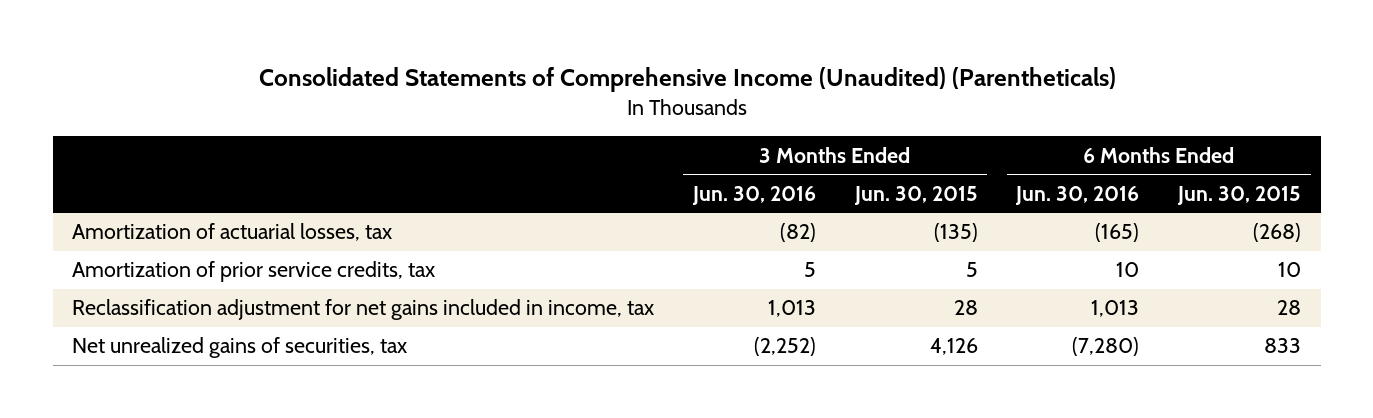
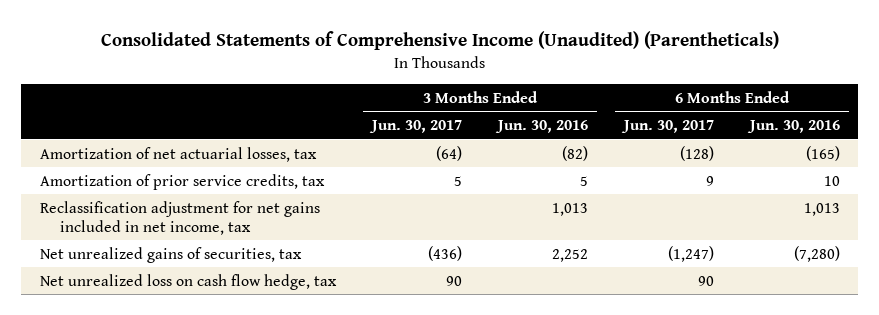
[853,185,978,205] Jun. 30, 2015 -> none
[1177,185,1302,205] Jun. 30, 2015 -> none
none -> [368,119,462,133] Jun. 30, 2017
none -> [620,119,714,133] Jun. 30, 2017
[72,223,393,242] Amortization of actuarial losses, tax -> [39,146,317,162] Amortization of net actuarial losses, tax
[72,299,655,321] Reclassification adjustment for net gains included in income, tax -> [39,200,320,235] Reclassification adjustment for net gains included in net income, tax
[753,337,816,357] (2,252) -> [551,248,588,262] 2,252
none -> [39,273,337,290] Net unrealized loss on cash flow hedge, tax

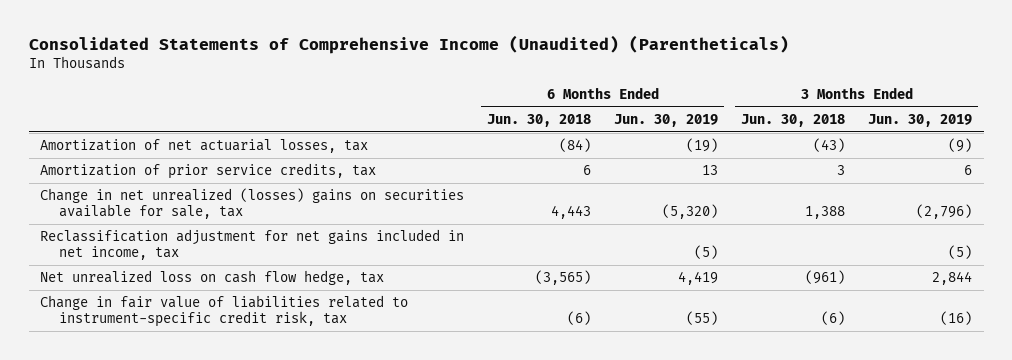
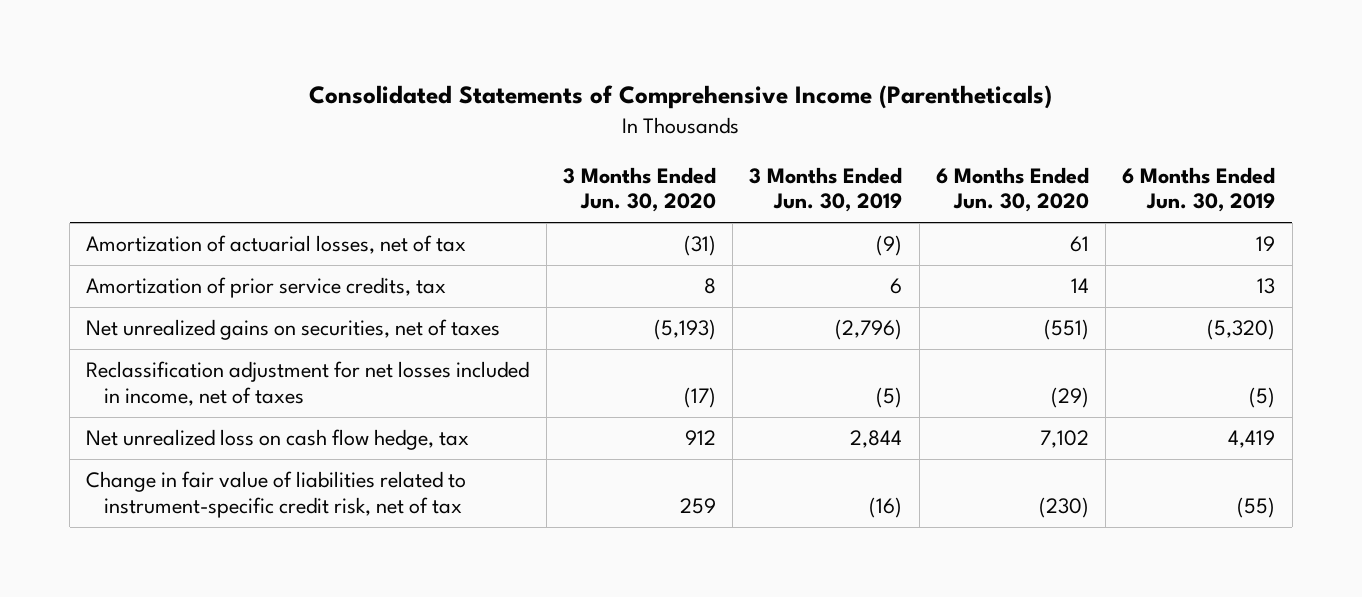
[28,34,789,54] Consolidated Statements of Comprehensive Income (Unaudited) (Parentheticals) -> [308,85,1052,110] Consolidated Statements of Comprehensive Income (Parentheticals)
[487,114,592,128] Jun. 30, 2018 -> none
[741,114,846,128] Jun. 30, 2018 -> none
none -> [562,167,716,213] 3 Months Ended Jun. 30, 2020
none -> [935,167,1089,213] 6 Months Ended Jun. 30, 2020
[40,139,369,154] Amortization of net actuarial losses, tax -> [86,235,467,255] Amortization of actuarial losses, net of tax
[686,138,719,153] (19) -> [1256,236,1276,252] 19
[40,188,465,220] Change in net unrealized (losses) gains on securities available for sale, tax -> [86,319,501,341] Net unrealized gains on securities, net of taxes
[40,229,465,261] Reclassification adjustment for net gains included in net income, tax -> [86,361,530,406] Reclassification adjustment for net losses included in income, net of taxes
[40,295,409,328] Change in fair value of liabilities related to instrument-specific credit risk, tax -> [86,471,467,518] Change in fair value of liabilities related to instrument-specific credit risk, net of tax

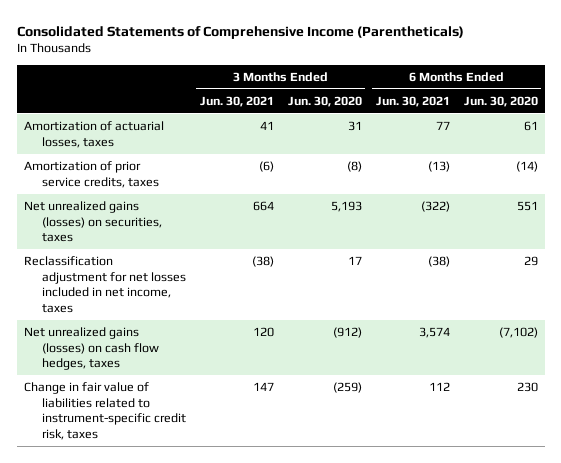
[749,167,903,213] 3 Months Ended Jun. 30, 2019 -> none
[1122,167,1276,213] 6 Months Ended Jun. 30, 2019 -> none
none -> [199,95,274,107] Jun. 30, 2021
none -> [375,95,450,107] Jun. 30, 2021
[86,235,467,255] Amortization of actuarial losses, net of tax -> [23,120,164,148] Amortization of actuarial losses, taxes
[683,235,716,257] (31) -> [347,120,362,131] 31
[86,277,447,299] Amortization of prior service credits, tax -> [23,160,160,188] Amortization of prior service credits, taxes
[703,278,716,295] 8 -> [346,160,362,172] (8)
[1070,278,1089,294] 14 -> [515,160,538,172] (14)
[86,319,501,341] Net unrealized gains on securities, net of taxes -> [23,200,163,243] Net unrealized gains (losses) on securities, taxes
[653,319,716,341] (5,193) -> [330,200,362,212] 5,193
[1043,319,1089,341] (551) -> [516,200,538,211] 551
[86,361,530,406] Reclassification adjustment for net losses included in income, net of taxes -> [23,255,187,314] Reclassification adjustment for net losses included in net income, taxes
[683,386,716,408] (17) -> [347,255,362,265] 17
[1050,386,1089,408] (29) -> [523,255,538,266] 29
[86,429,470,451] Net unrealized loss on cash flow hedge, tax -> [23,326,160,371] Net unrealized gains (losses) on cash flow hedges, taxes
[684,430,716,446] 912 -> [332,326,362,338] (912)
[1039,430,1089,449] 7,102 -> [498,326,538,338] (7,102)
[86,471,467,518] Change in fair value of liabilities related to instrument-specific credit risk, net of tax -> [23,381,187,441] Change in fair value of liabilities related to instrument-specific credit risk, taxes
[679,497,716,514] 259 -> [332,381,362,393] (259)
[1038,496,1089,518] (230) -> [516,381,538,392] 230

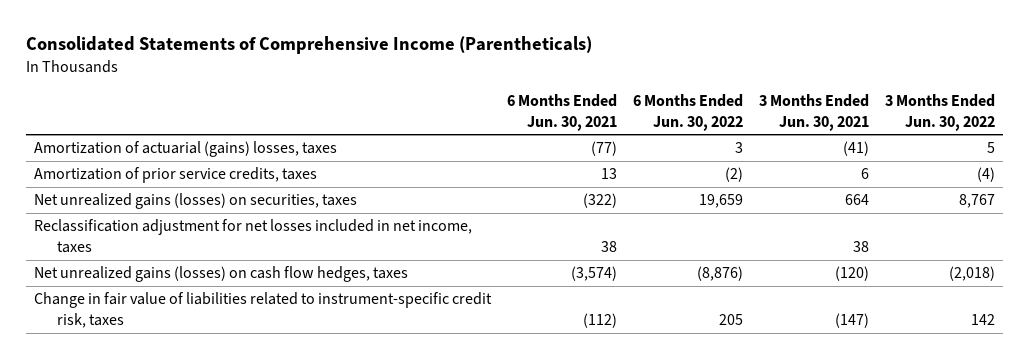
[287,95,362,107] Jun. 30, 2020 -> none
[463,95,538,107] Jun. 30, 2020 -> none
none -> [632,94,743,131] 6 Months Ended Jun. 30, 2022
none -> [884,94,995,131] 3 Months Ended Jun. 30, 2022
[23,120,164,148] Amortization of actuarial losses, taxes -> [33,141,337,158] Amortization of actuarial (gains) losses, taxes
[259,120,274,130] 41 -> [842,141,869,157] (41)
[435,120,450,130] 77 -> [590,141,617,157] (77)
[258,160,274,172] (6) -> [860,168,869,180] 6
[427,160,450,172] (13) -> [600,168,617,180] 13
[251,255,274,267] (38) -> [852,240,869,252] 38
[427,255,450,267] (38) -> [600,240,617,252] 38
[252,326,274,337] 120 -> [834,266,869,282] (120)
[418,326,450,338] 3,574 -> [570,266,617,282] (3,574)
[252,381,274,391] 147 -> [834,312,869,328] (147)
[428,381,450,391] 112 -> [582,312,617,328] (112)

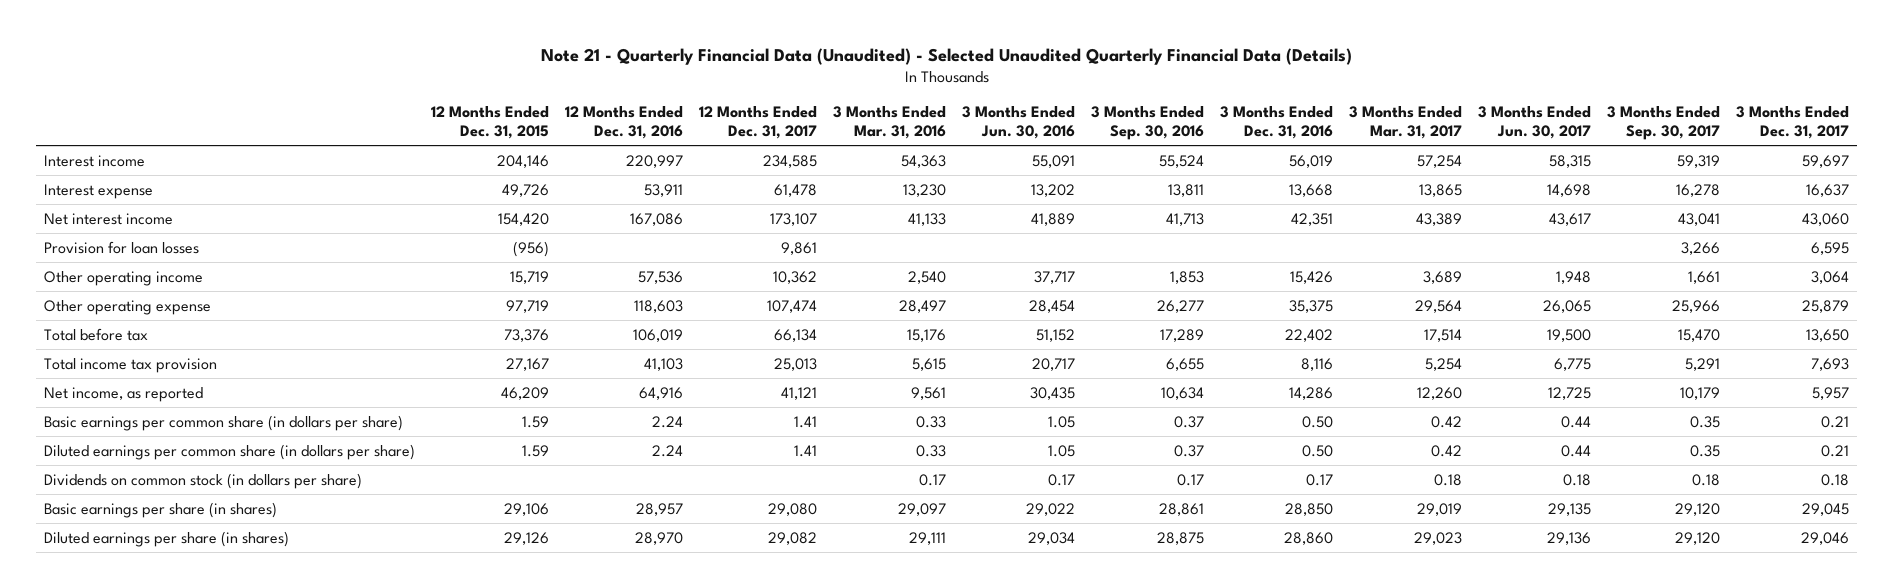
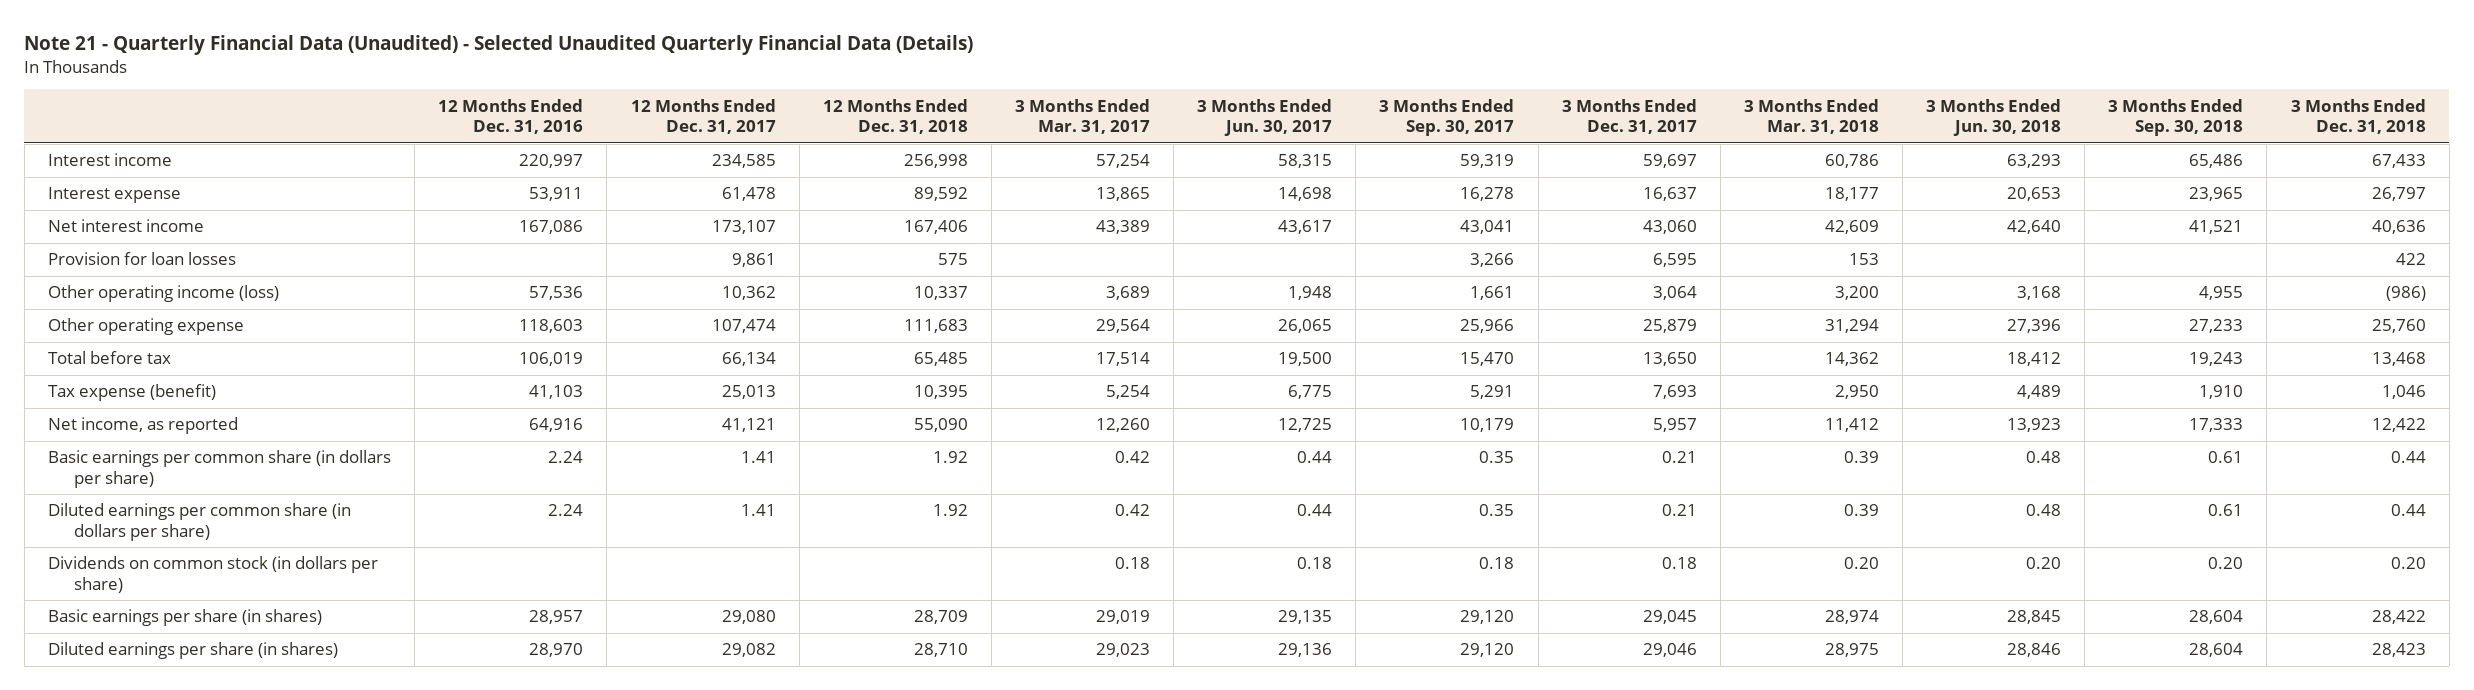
[431,106,550,140] 12 Months Ended Dec. 31, 2015 -> none
[833,106,947,140] 3 Months Ended Mar. 31, 2016 -> none
[962,106,1076,140] 3 Months Ended Jun. 30, 2016 -> none
[1091,106,1205,141] 3 Months Ended Sep. 30, 2016 -> none
[1219,106,1333,140] 3 Months Ended Dec. 31, 2016 -> none
none -> [822,98,968,135] 12 Months Ended Dec. 31, 2018
none -> [1743,98,1879,135] 3 Months Ended Mar. 31, 2018
none -> [1926,98,2062,137] 3 Months Ended Jun. 30, 2018
none -> [2108,98,2244,137] 3 Months Ended Sep. 30, 2018
none -> [2290,98,2426,135] 3 Months Ended Dec. 31, 2018
[44,270,204,286] Other operating income -> [48,285,280,303] Other operating income (loss)
[44,357,218,373] Total income tax provision -> [48,384,217,402] Tax expense (benefit)

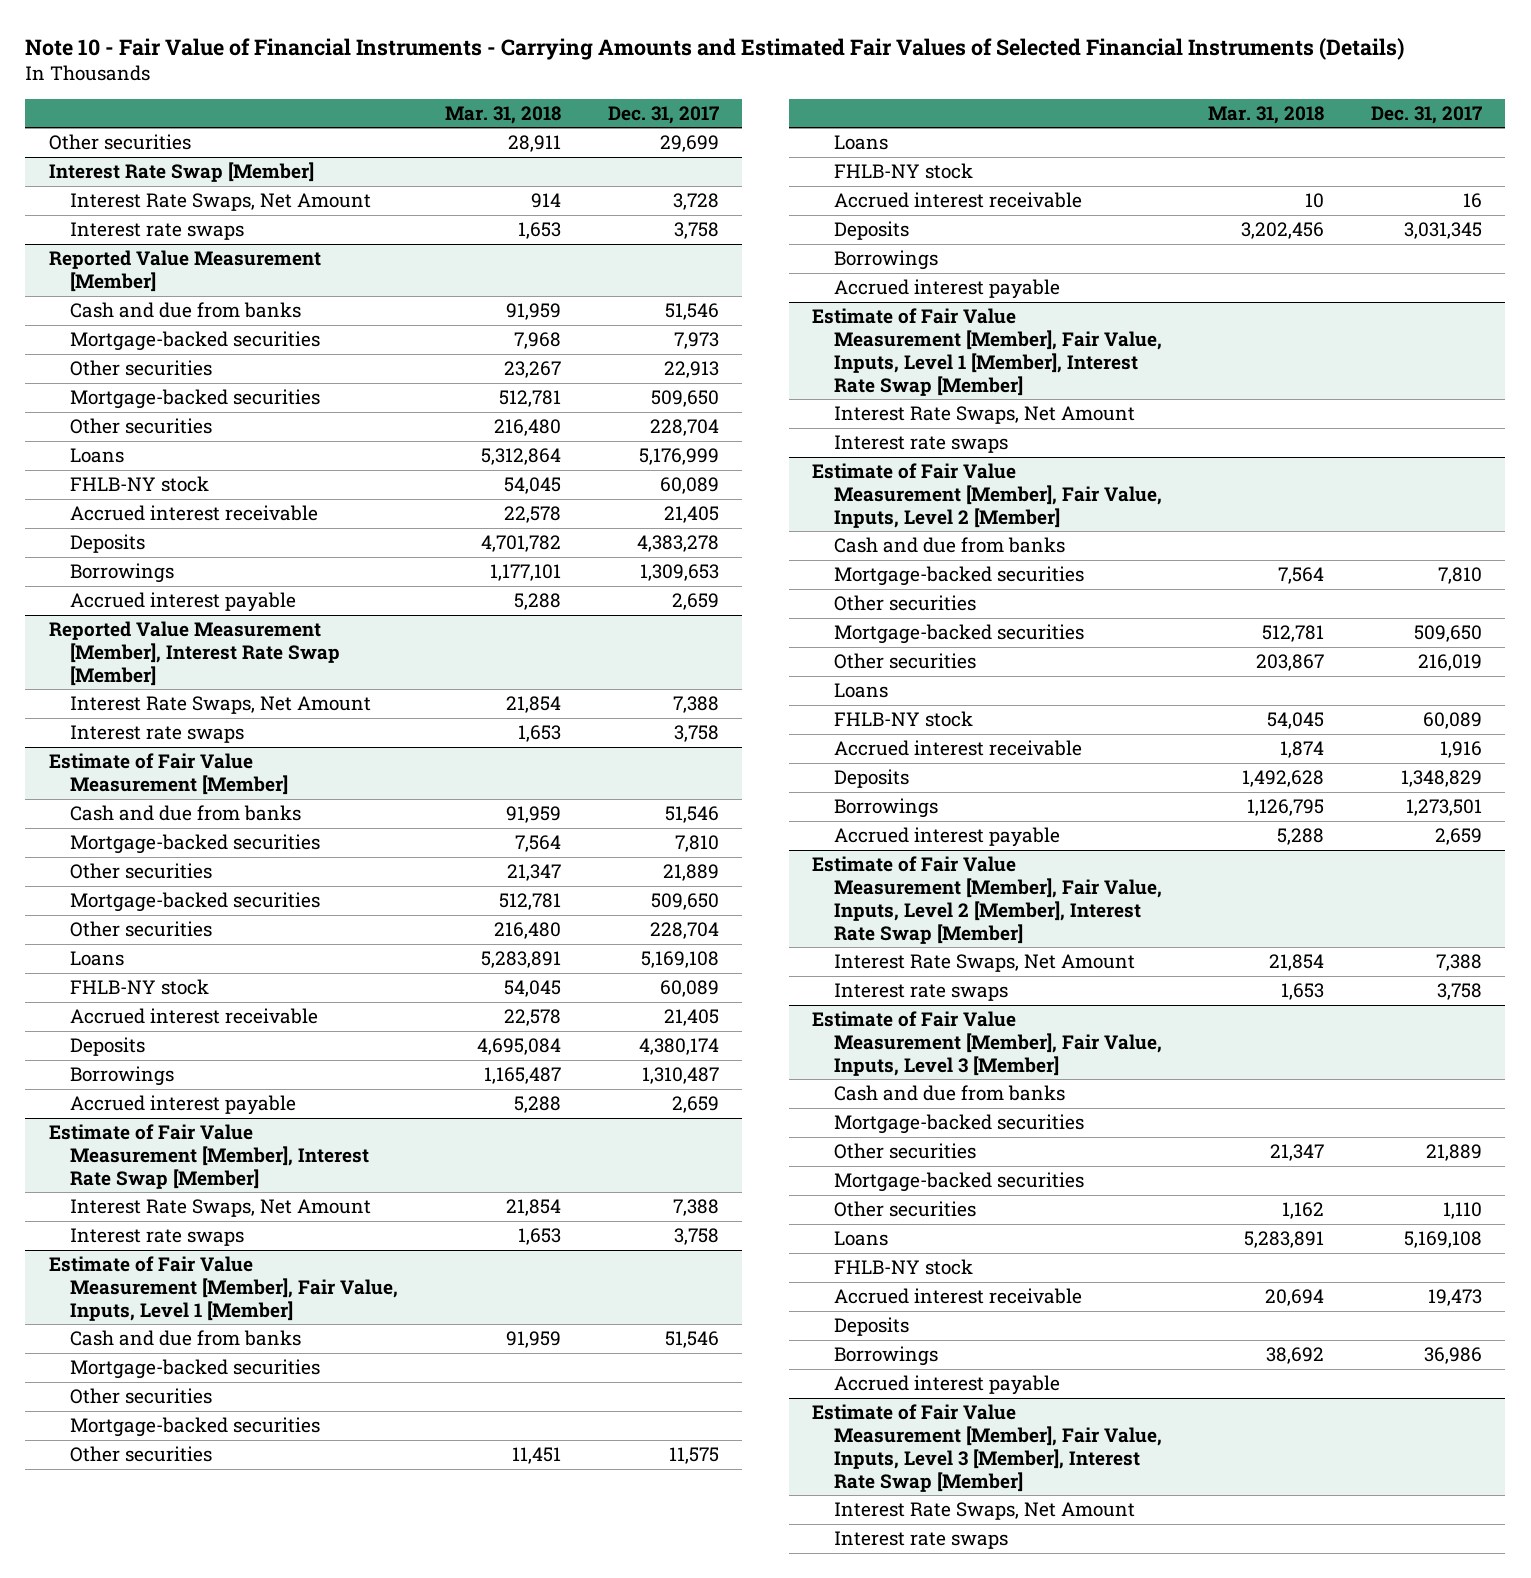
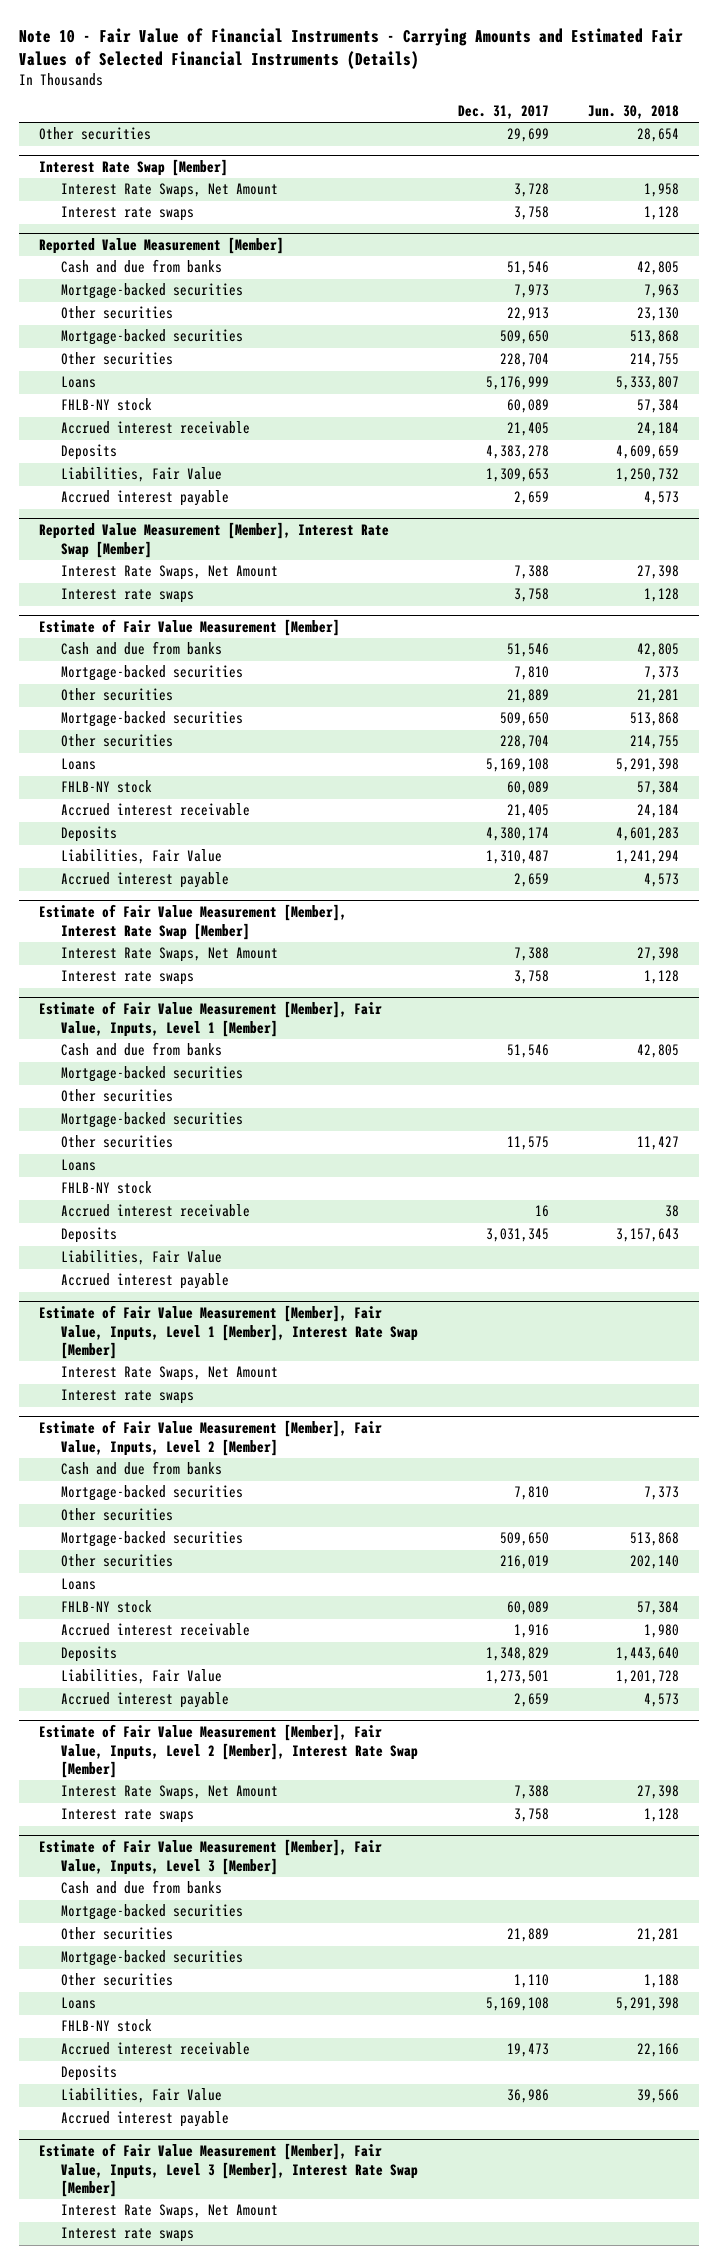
[445,105,562,124] Mar. 31, 2018 -> none
none -> [588,105,680,120] Jun. 30, 2018
[70,563,175,584] Borrowings -> [60,467,222,483] Liabilities, Fair Value
[70,1066,175,1087] Borrowings -> [60,849,222,865] Liabilities, Fair Value
[833,250,938,271] Borrowings -> [60,1250,222,1266] Liabilities, Fair Value
[833,798,938,819] Borrowings -> [60,1669,222,1685] Liabilities, Fair Value
[833,1346,938,1367] Borrowings -> [60,2088,222,2104] Liabilities, Fair Value

